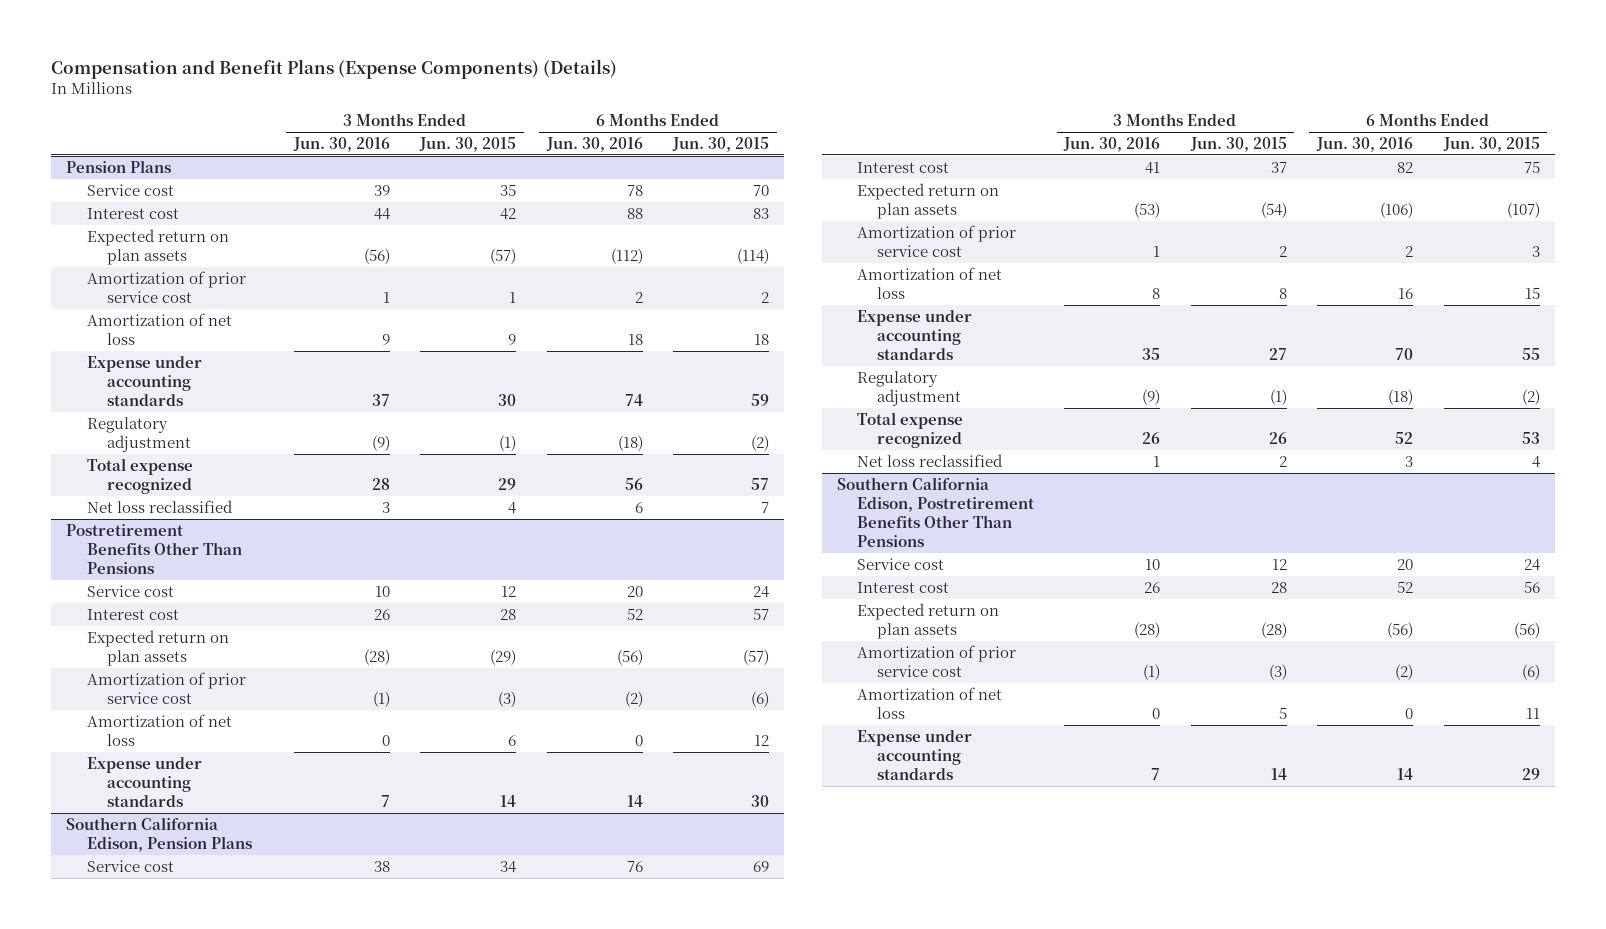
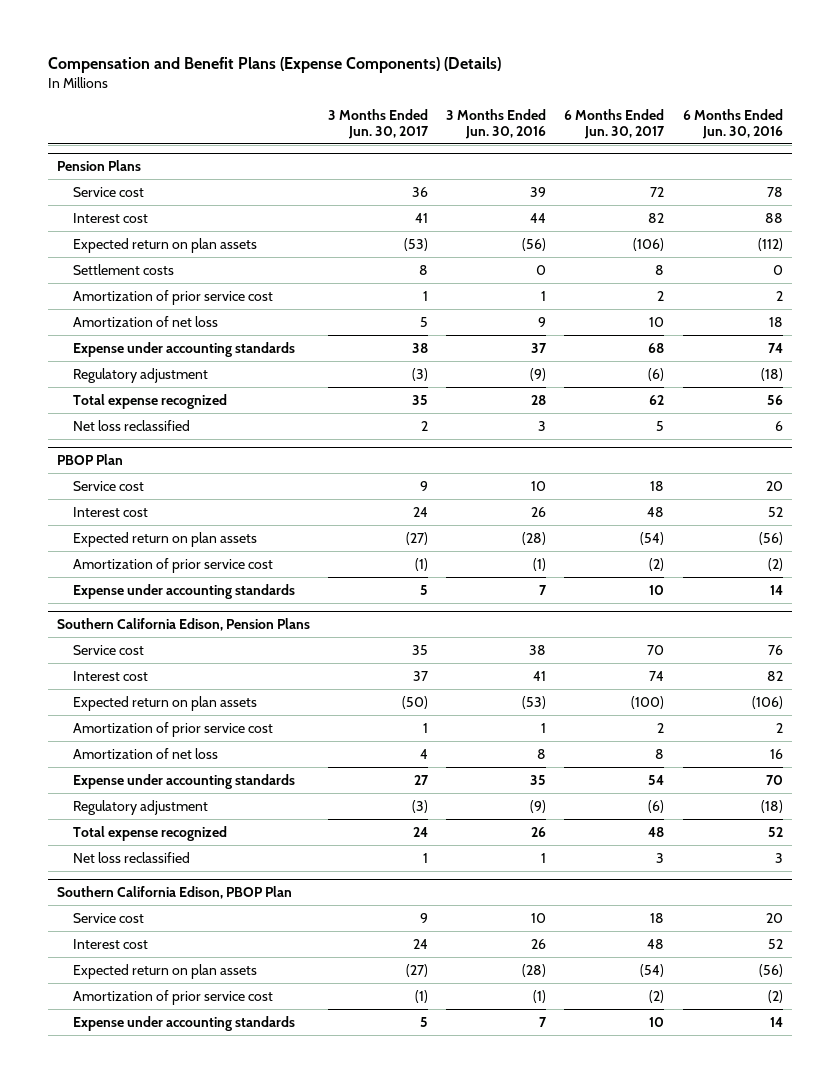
[419,136,517,152] Jun. 30, 2015 -> none
[672,136,770,152] Jun. 30, 2015 -> none
none -> [327,108,429,139] 3 Months Ended Jun. 30, 2017
none -> [564,108,666,139] 6 Months Ended Jun. 30, 2017
none -> [72,263,174,275] Settlement costs
[66,523,242,575] Postretirement Benefits Other Than Pensions -> none
none -> [56,453,123,465] PBOP Plan
[86,713,232,747] Amortization of net loss -> none
[836,476,1034,548] Southern California Edison, Postretirement Benefits Other Than Pensions -> none
none -> [56,885,292,899] Southern California Edison, PBOP Plan
[856,686,1002,720] Amortization of net loss -> none

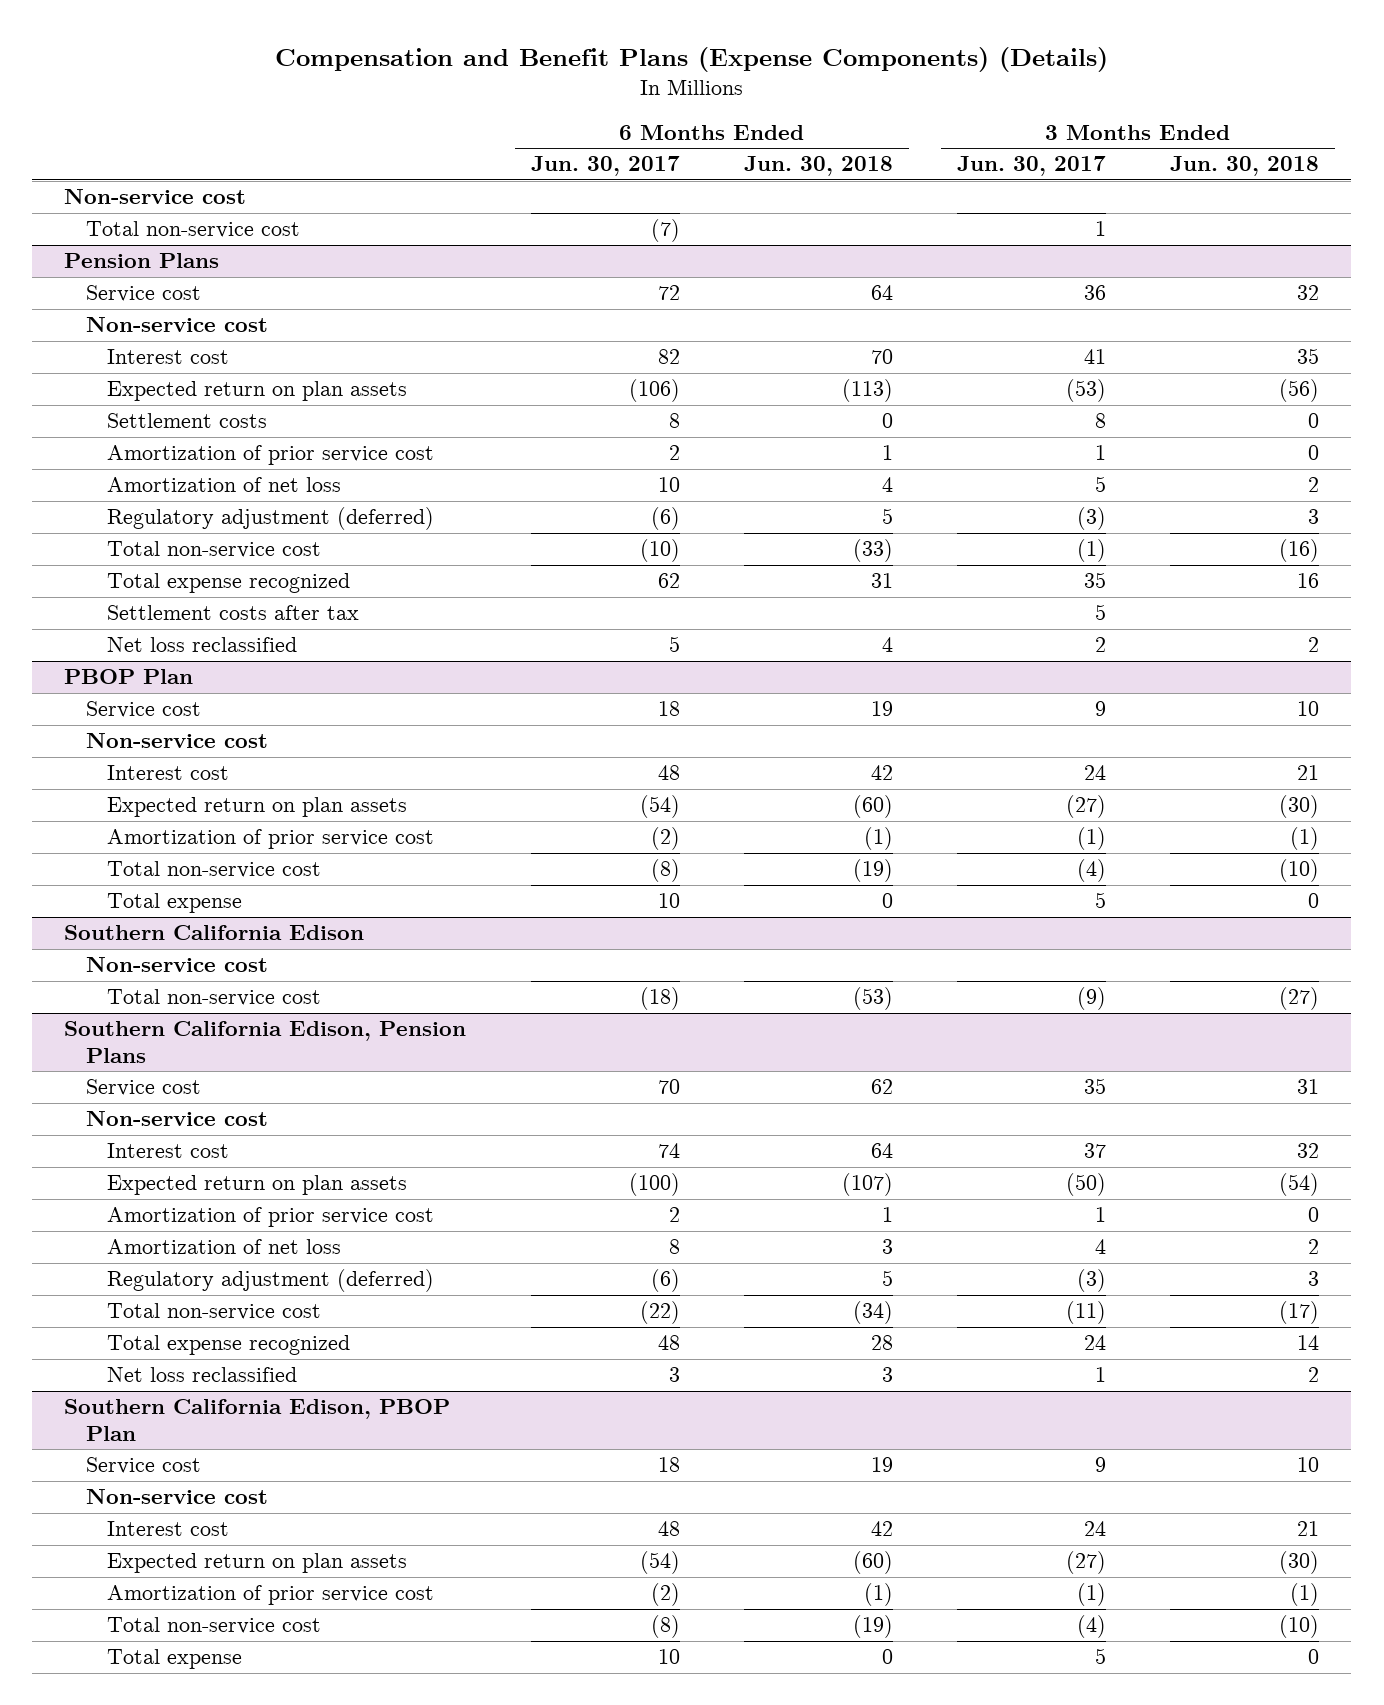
[446,108,547,139] 3 Months Ended Jun. 30, 2016 -> none
[682,108,783,139] 6 Months Ended Jun. 30, 2016 -> none
none -> [743,156,893,177] Jun. 30, 2018
none -> [1170,156,1320,177] Jun. 30, 2018
none -> [64,189,247,205] Non-service cost
none -> [85,221,300,239] Total non-service cost
none -> [85,317,268,333] Non-service cost
[72,341,295,357] Expense under accounting standards -> none
[72,367,208,383] Regulatory adjustment -> [106,507,434,531] Regulatory adjustment (deferred)
none -> [106,541,321,559] Total non-service cost
none -> [106,605,359,621] Settlement costs after tax
none -> [85,733,268,749] Non-service cost
none -> [106,861,321,879] Total non-service cost
[72,583,295,599] Expense under accounting standards -> [106,893,242,914] Total expense
none -> [64,925,365,941] Southern California Edison
none -> [85,957,268,973] Non-service cost
none -> [106,989,321,1007] Total non-service cost
none -> [85,1111,268,1127] Non-service cost
[72,773,295,789] Expense under accounting standards -> none
[72,799,208,815] Regulatory adjustment -> [106,1269,434,1293] Regulatory adjustment (deferred)
none -> [106,1303,321,1321] Total non-service cost
none -> [85,1489,268,1505] Non-service cost
none -> [106,1617,321,1635] Total non-service cost
[72,1015,295,1031] Expense under accounting standards -> [106,1649,242,1670] Total expense

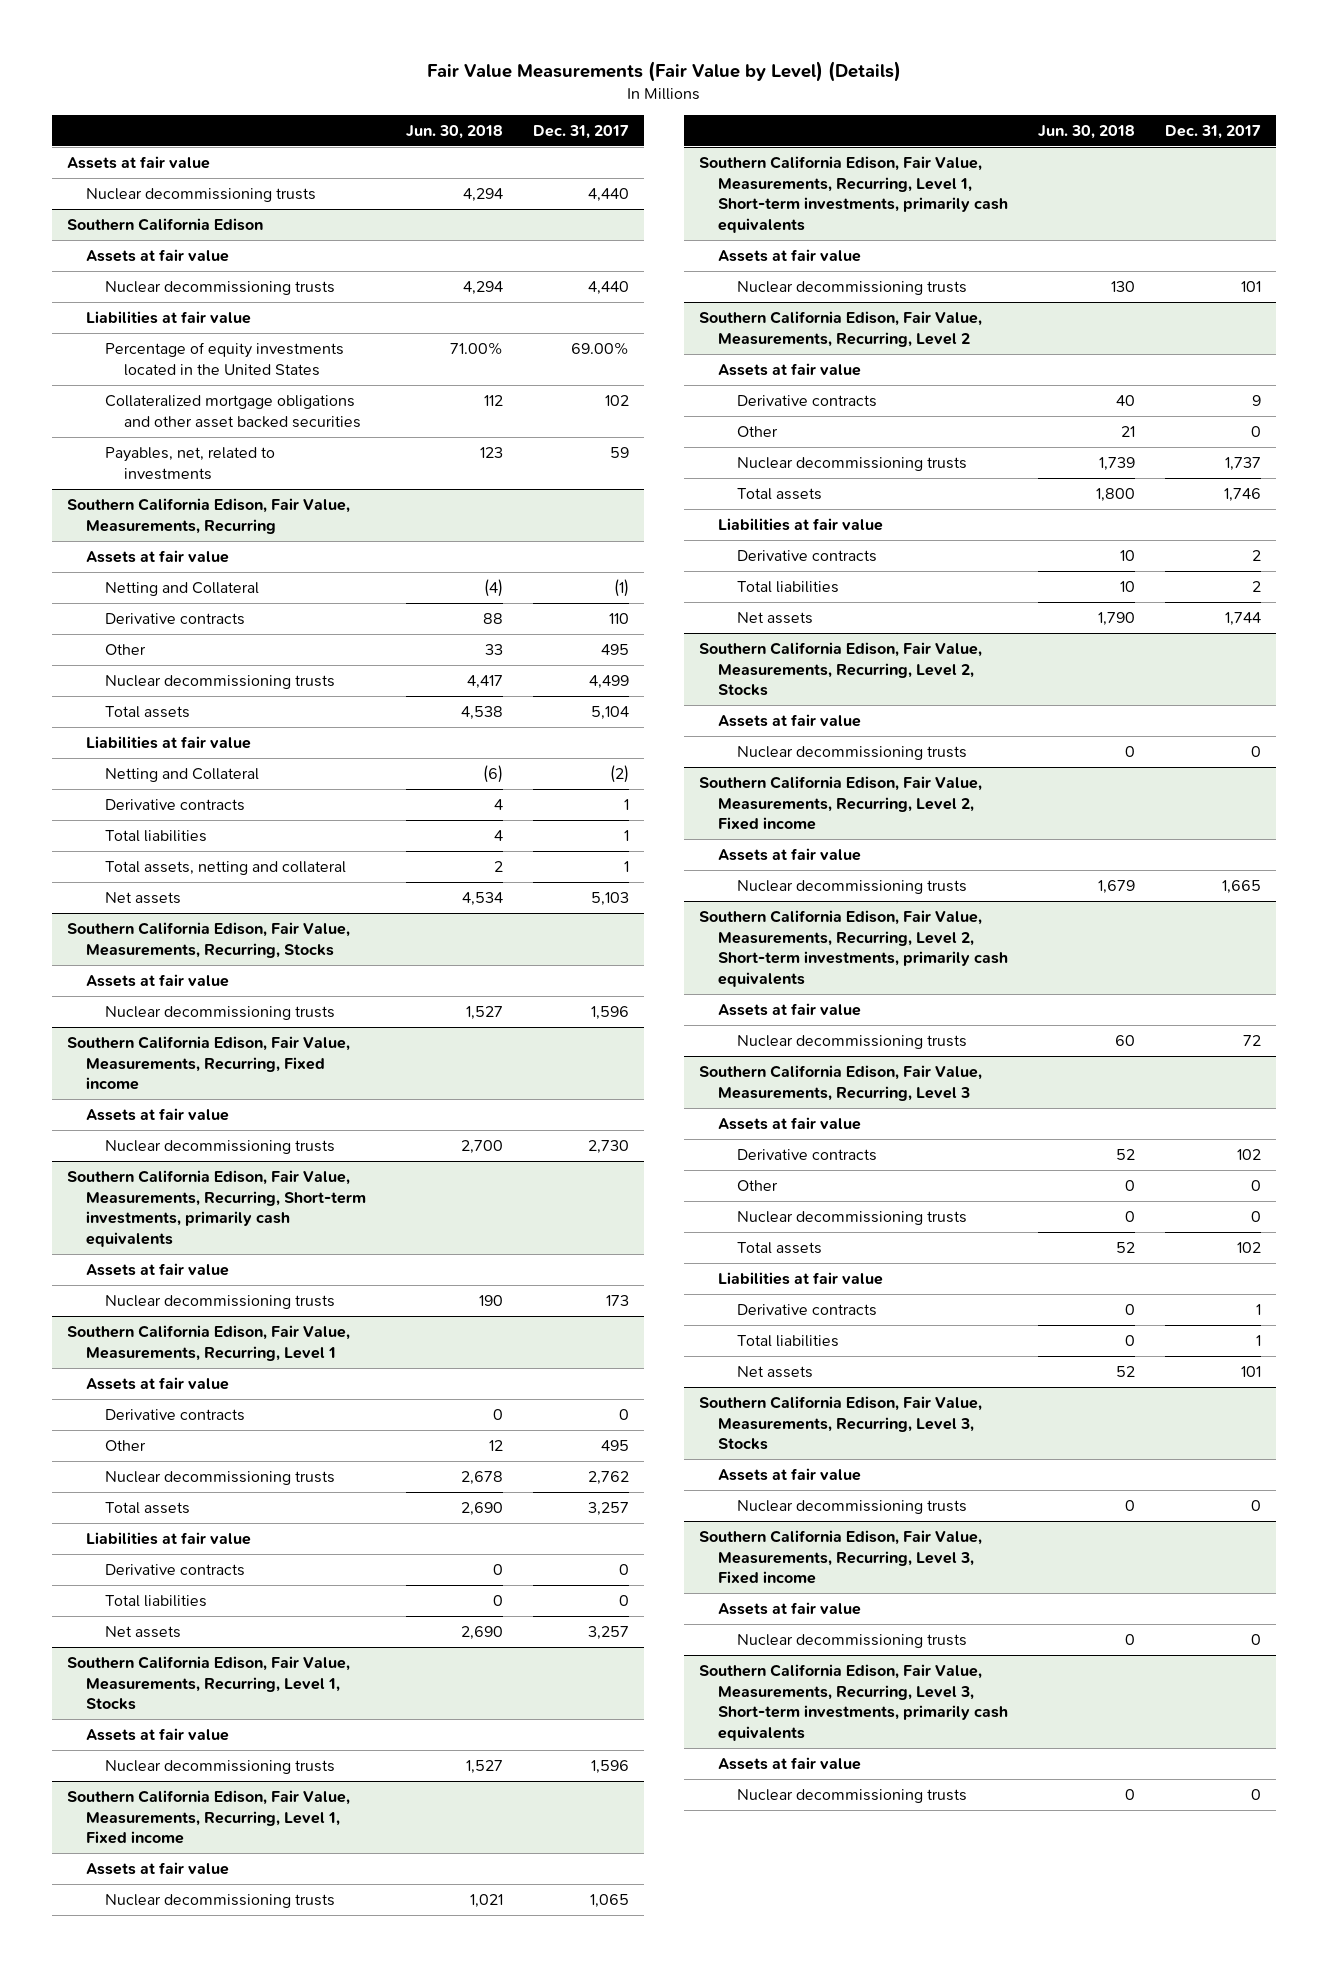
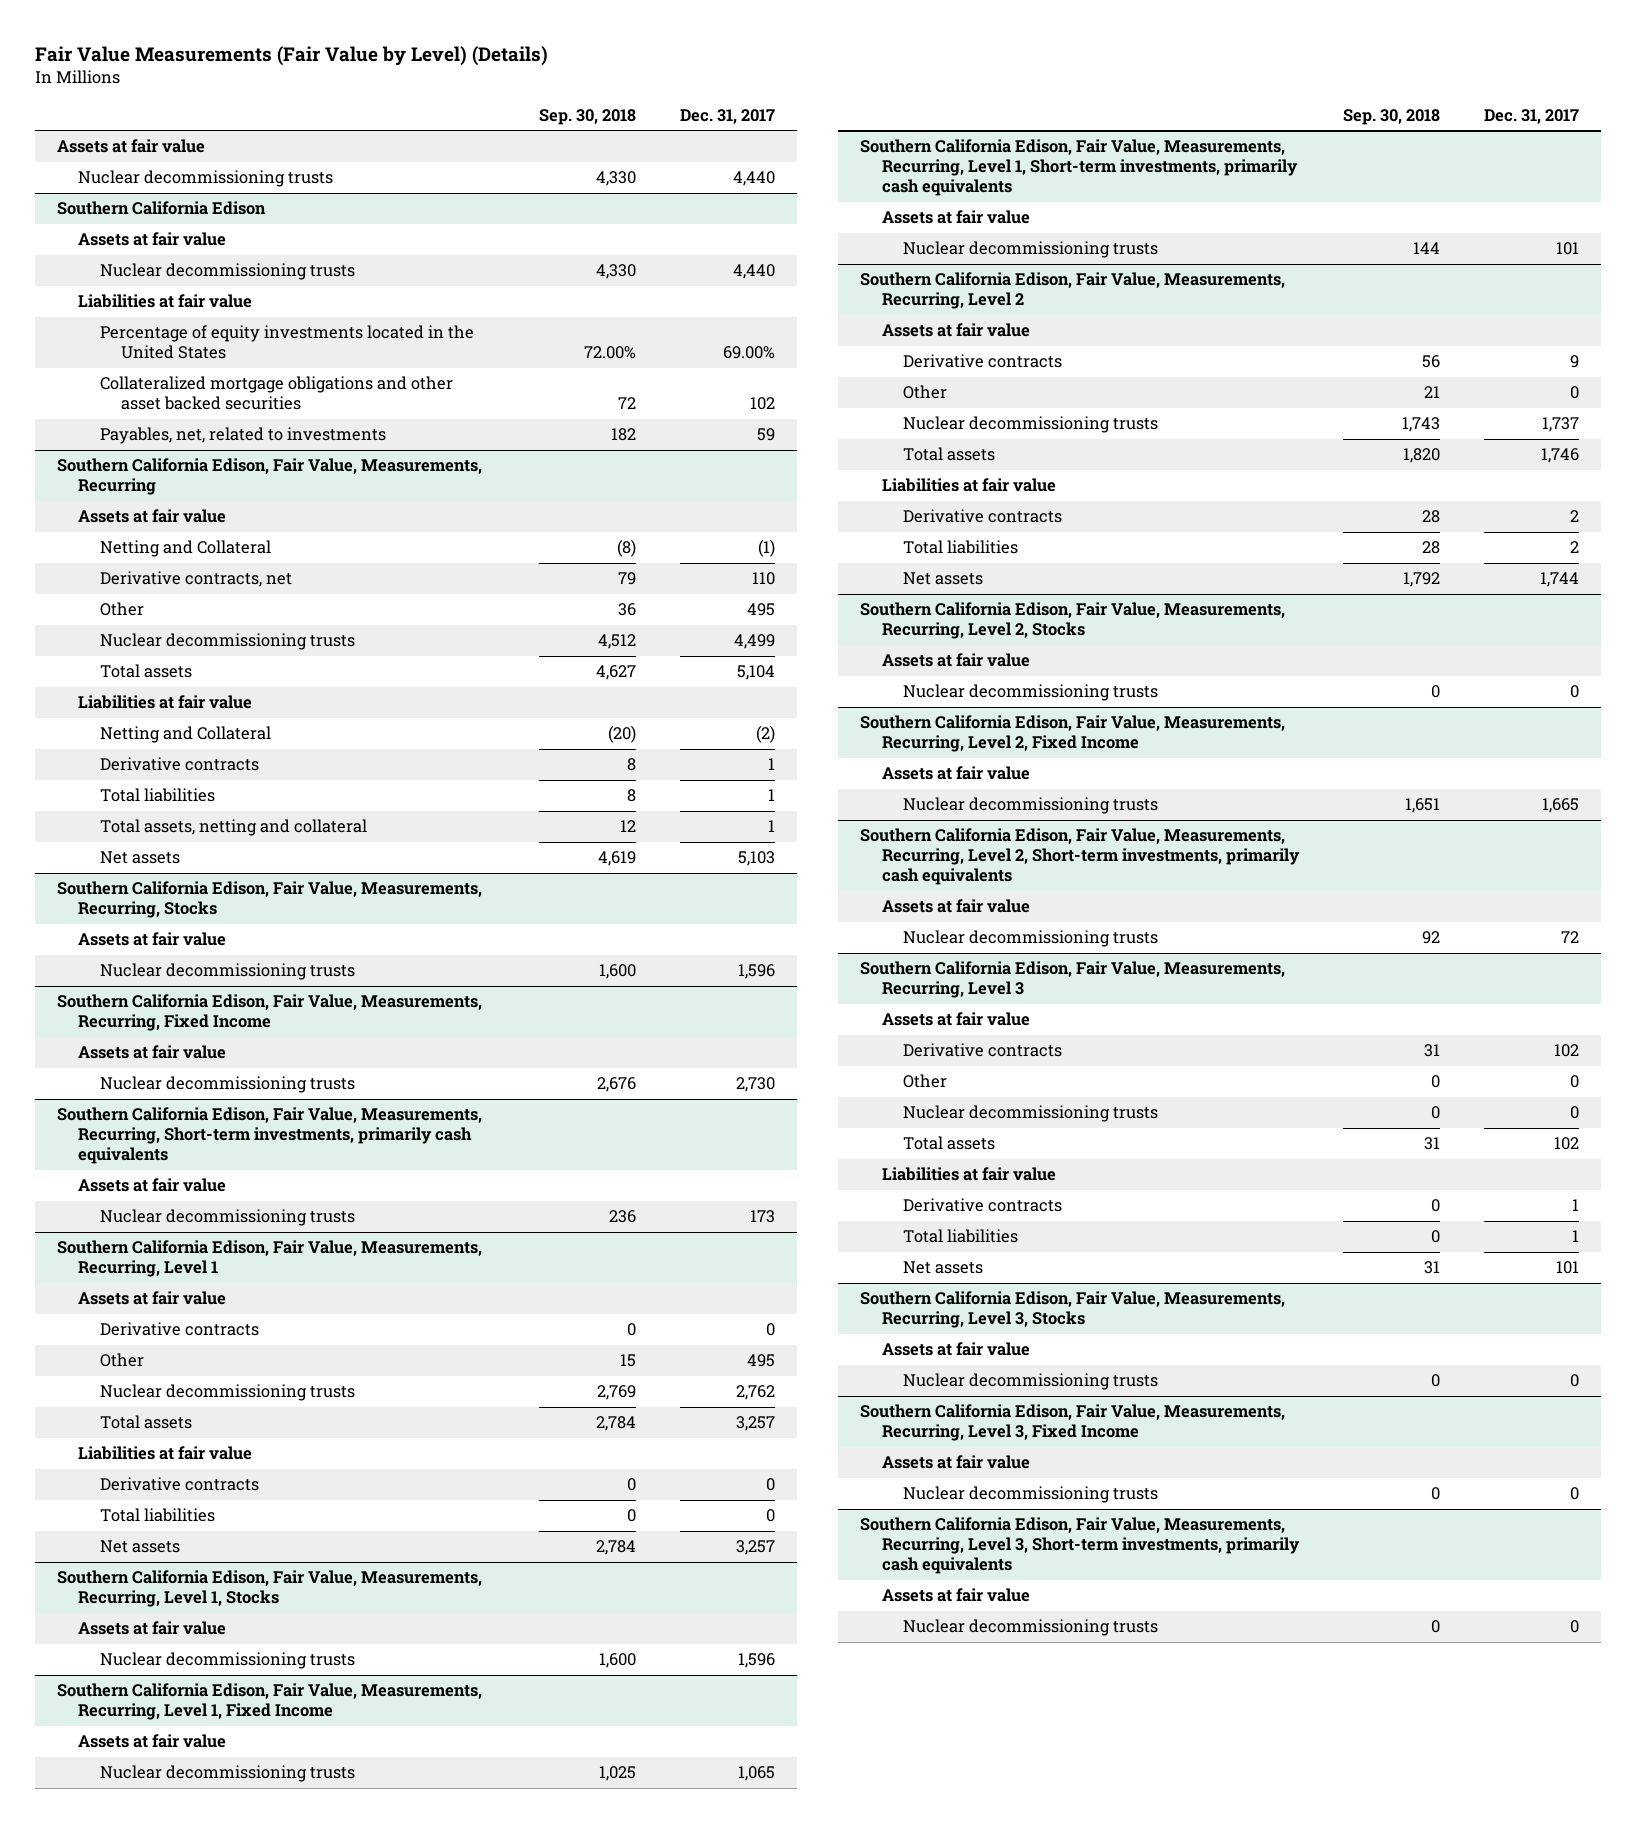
[406,124,504,139] Jun. 30, 2018 -> none
none -> [539,108,637,125] Sep. 30, 2018
[105,612,246,625] Derivative contracts -> [99,571,292,588] Derivative contracts, net
[67,1035,351,1091] Southern California Edison, Fair Value, Measurements, Recurring, Fixed income -> [57,994,483,1032] Southern California Edison, Fair Value, Measurements, Recurring, Fixed Income
[67,1789,351,1845] Southern California Edison, Fair Value, Measurements, Recurring, Level 1, Fixed income -> [57,1683,483,1721] Southern California Edison, Fair Value, Measurements, Recurring, Level 1, Fixed Income
[699,775,983,831] Southern California Edison, Fair Value, Measurements, Recurring, Level 2, Fixed income -> [860,715,1286,753] Southern California Edison, Fair Value, Measurements, Recurring, Level 2, Fixed Income
[699,1529,983,1585] Southern California Edison, Fair Value, Measurements, Recurring, Level 3, Fixed income -> [860,1404,1286,1442] Southern California Edison, Fair Value, Measurements, Recurring, Level 3, Fixed Income

